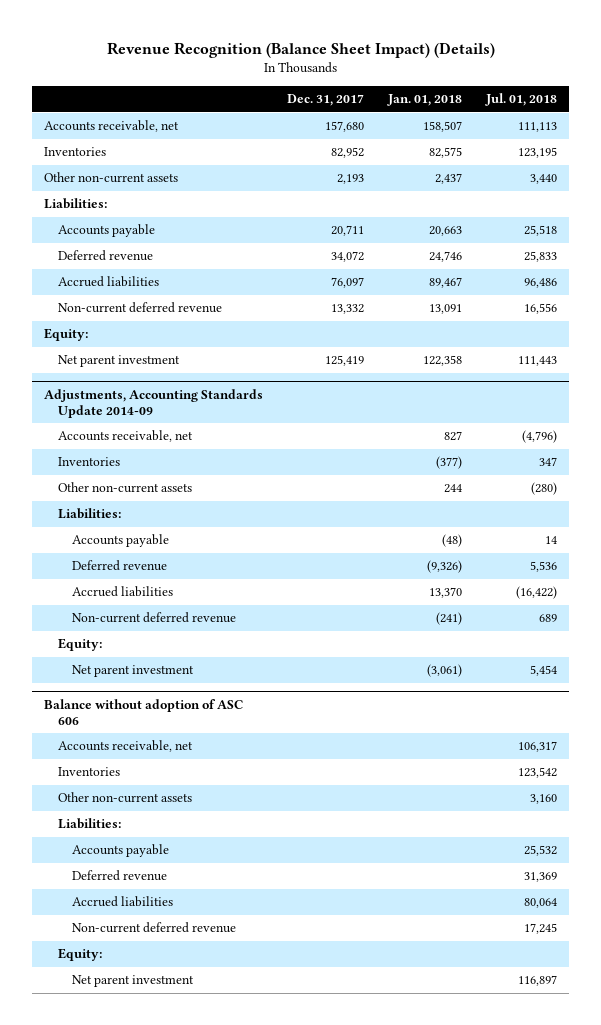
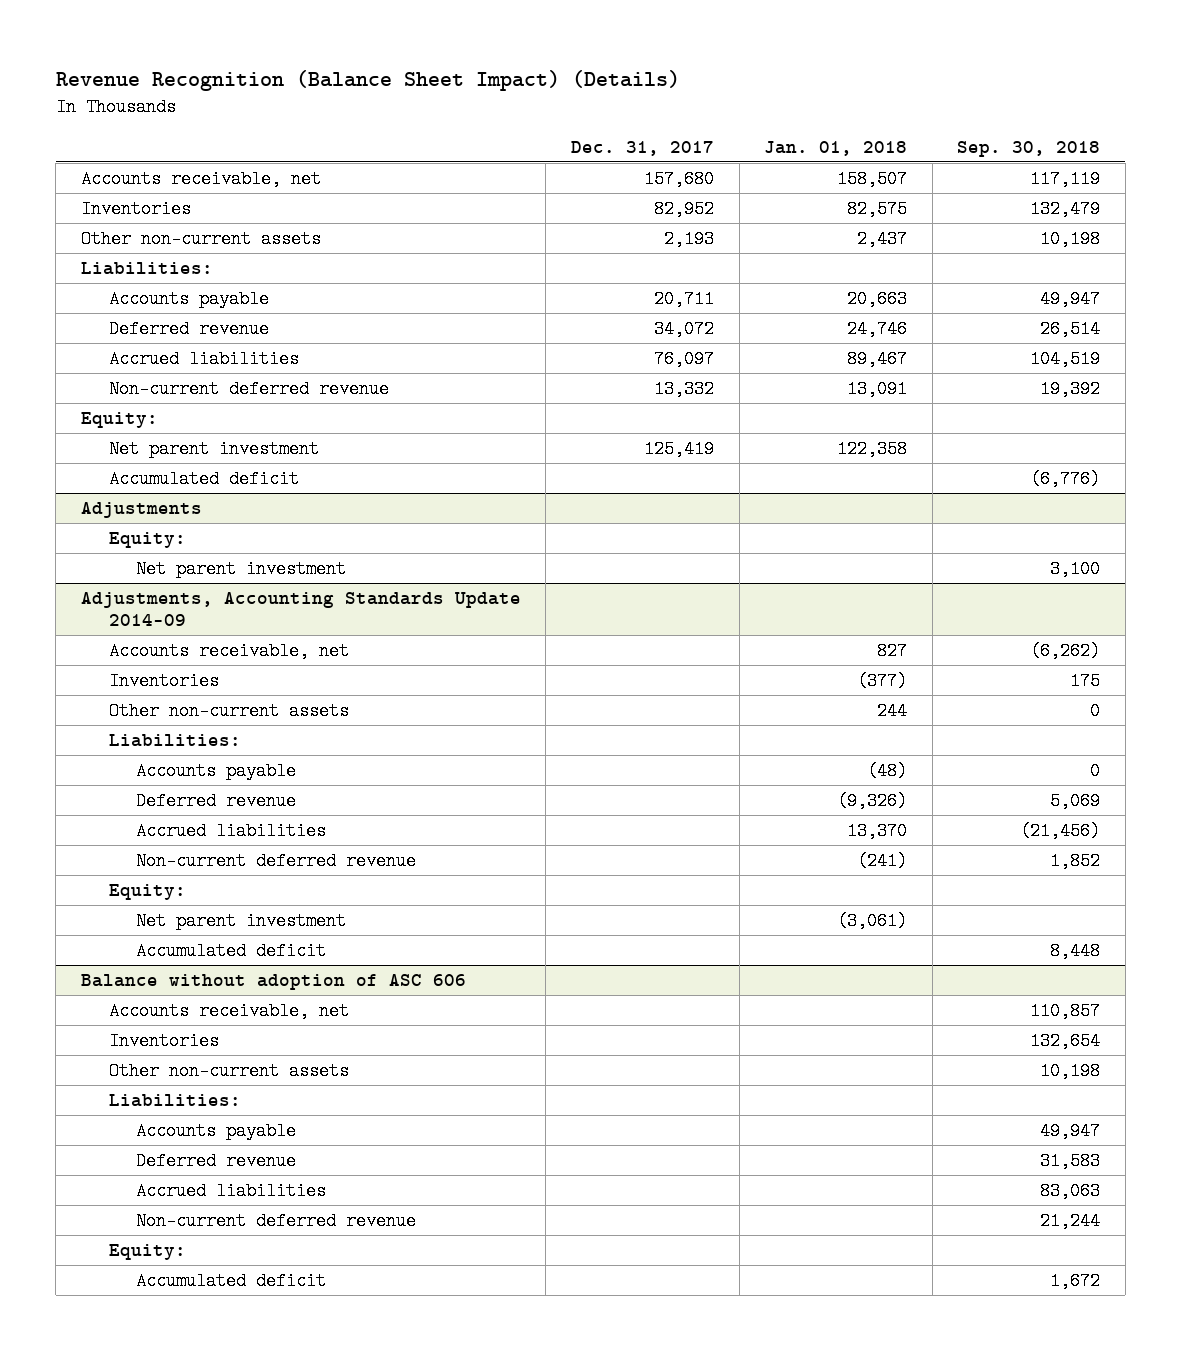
[484,93,557,107] Jul. 01, 2018 -> none
none -> [957,140,1101,157] Sep. 30, 2018
none -> [108,469,299,488] Accumulated deficit
none -> [80,501,202,518] Adjustments
none -> [108,531,186,548] Equity:
none -> [136,559,347,578] Net parent investment
none -> [136,941,327,960] Accumulated deficit
[72,975,195,988] Net parent investment -> [136,1271,327,1290] Accumulated deficit

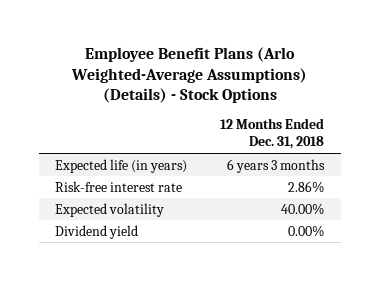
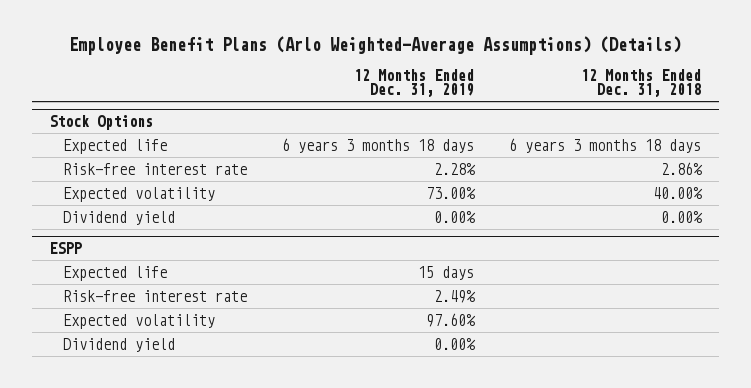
[70,47,307,104] Employee Benefit Plans (Arlo Weighted-Average Assumptions) (Details) - Stock Options -> [69,35,682,55] Employee Benefit Plans (Arlo Weighted-Average Assumptions) (Details)
none -> [354,68,475,97] 12 Months Ended Dec. 31, 2019
none -> [49,114,154,130] Stock Options
[55,158,188,173] Expected life (in years) -> [63,138,168,154] Expected life
[227,158,326,173] 6 years 3 months -> [509,137,702,153] 6 years 3 months 18 days
none -> [49,241,83,254] ESPP
none -> [63,265,168,281] Expected life
none -> [63,289,248,302] Risk-free interest rate
none -> [63,313,216,329] Expected volatility
none -> [63,337,176,352] Dividend yield

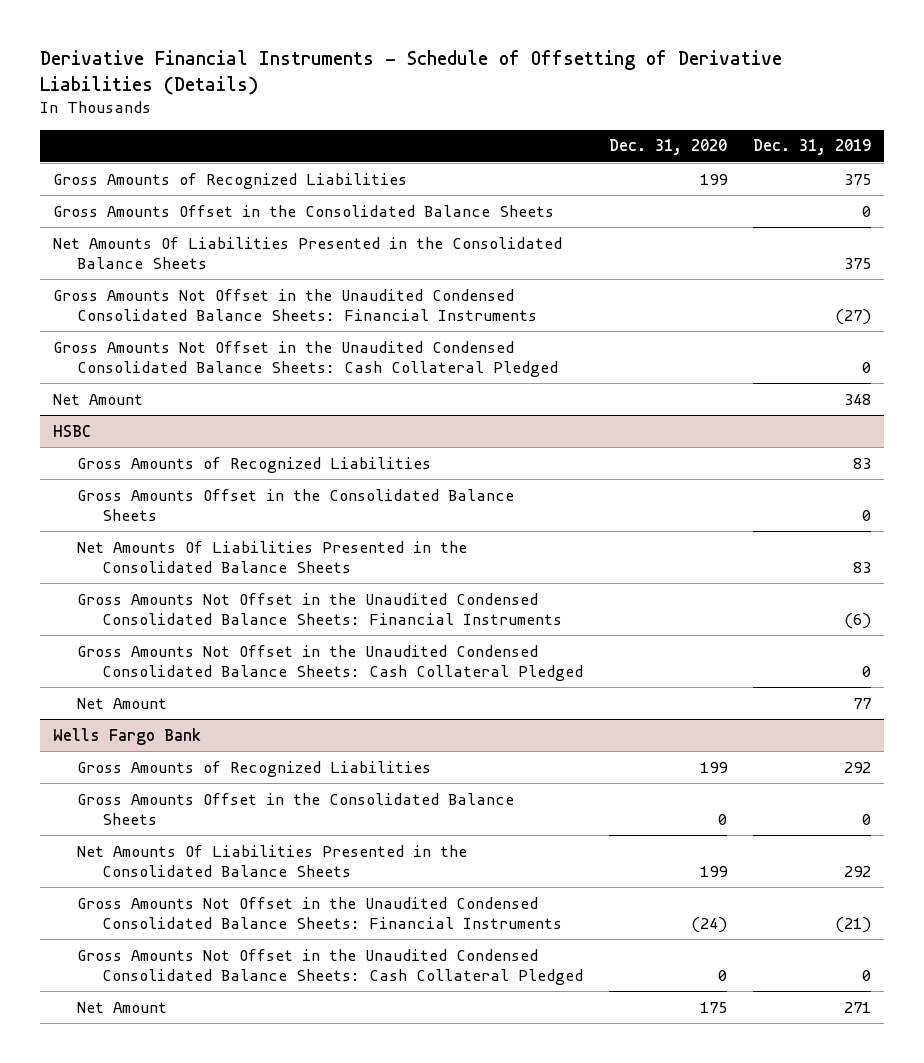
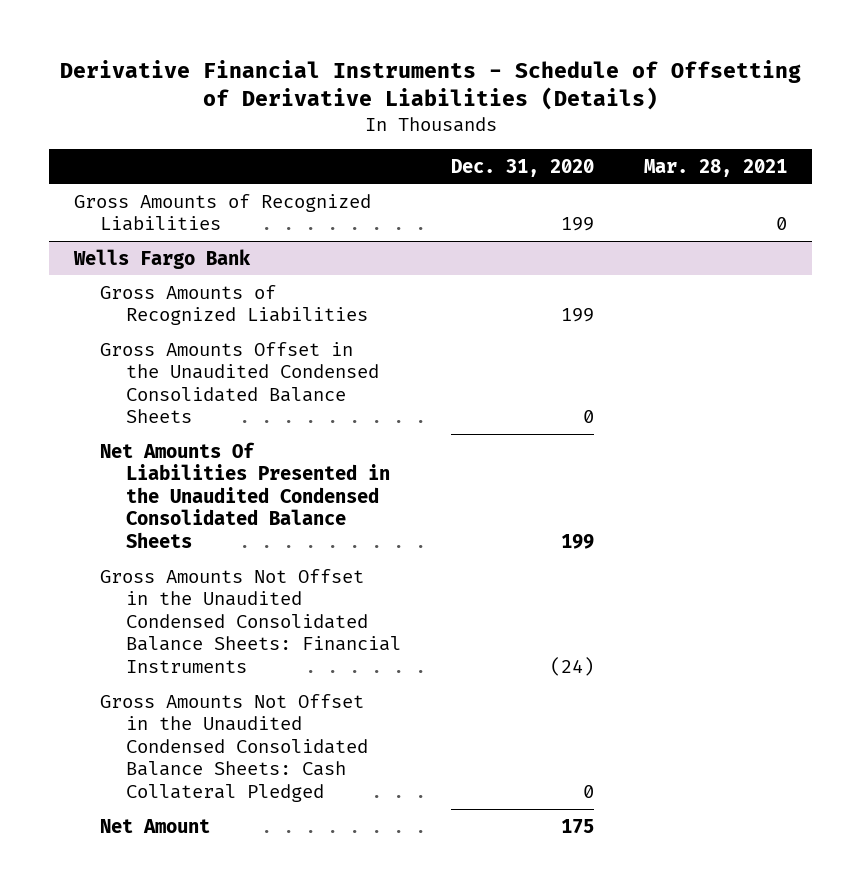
[753,139,872,156] Dec. 31, 2019 -> none
none -> [644,158,788,177] Mar. 28, 2021
[52,204,554,217] Gross Amounts Offset in the Consolidated Balance Sheets -> none
[52,236,562,269] Net Amounts Of Liabilities Presented in the Consolidated Balance Sheets -> none
[52,288,538,321] Gross Amounts Not Offset in the Unaudited Condensed Consolidated Balance Sheets: Financial Instruments -> none
[52,340,559,377] Gross Amounts Not Offset in the Unaudited Condensed Consolidated Balance Sheets: Cash Collateral Pledged -> none
[52,393,143,405] Net Amount -> none
[52,424,91,437] HSBC -> none
[77,456,432,473] Gross Amounts of Recognized Liabilities -> none
[77,488,515,521] Gross Amounts Offset in the Consolidated Balance Sheets -> none
[77,540,468,573] Net Amounts Of Liabilities Presented in the Consolidated Balance Sheets -> none
[77,592,562,625] Gross Amounts Not Offset in the Unaudited Condensed Consolidated Balance Sheets: Financial Instruments -> none
[77,644,583,681] Gross Amounts Not Offset in the Unaudited Condensed Consolidated Balance Sheets: Cash Collateral Pledged -> none
[77,697,168,709] Net Amount -> none
[77,792,515,825] Gross Amounts Offset in the Consolidated Balance Sheets -> [100,341,380,424] Gross Amounts Offset in the Unaudited Condensed Consolidated Balance Sheets
[77,844,468,877] Net Amounts Of Liabilities Presented in the Consolidated Balance Sheets -> [100,441,391,549] Net Amounts Of Liabilities Presented in the Unaudited Condensed Consolidated Balance Sheets

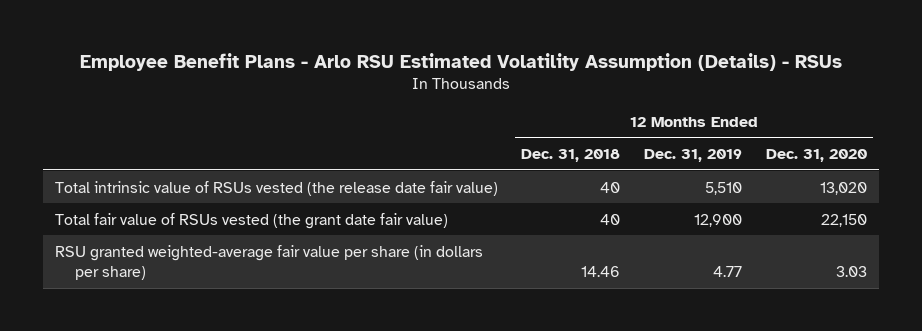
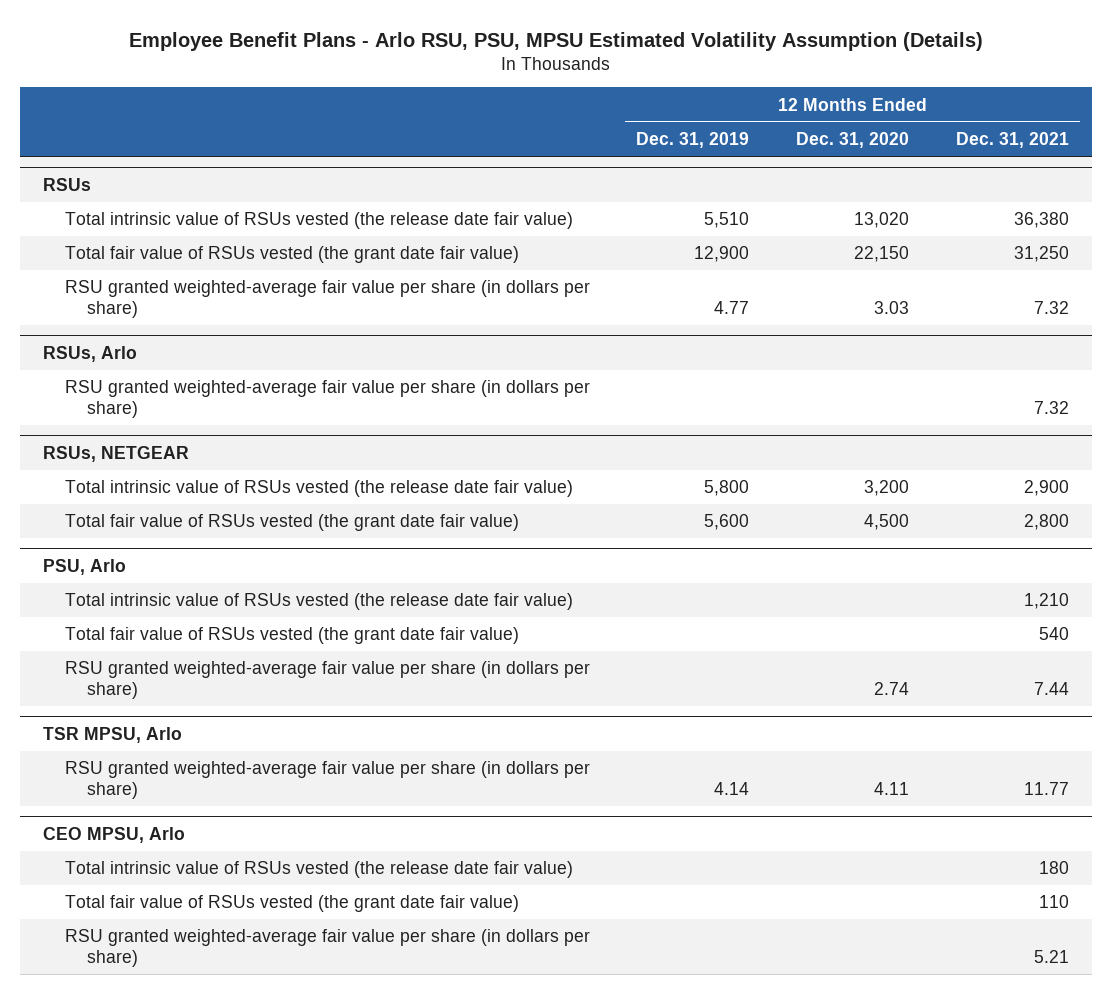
[79,52,842,71] Employee Benefit Plans - Arlo RSU Estimated Volatility Assumption (Details) - RSUs -> [128,31,983,51] Employee Benefit Plans - Arlo RSU, PSU, MPSU Estimated Volatility Assumption (Details)
[521,149,621,163] Dec. 31, 2018 -> none
none -> [955,131,1069,148] Dec. 31, 2021
none -> [42,177,91,191] RSUs
none -> [42,345,137,362] RSUs, Arlo
none -> [64,380,590,419] RSU granted weighted-average fair value per share (in dollars per share)
none -> [42,445,189,462] RSUs, NETGEAR
none -> [64,480,573,498] Total intrinsic value of RSUs vested (the release date fair value)
none -> [64,514,519,532] Total fair value of RSUs vested (the grant date fair value)
none -> [42,558,126,575] PSU, Arlo
none -> [64,593,573,611] Total intrinsic value of RSUs vested (the release date fair value)
none -> [64,627,519,645] Total fair value of RSUs vested (the grant date fair value)
none -> [64,661,590,700] RSU granted weighted-average fair value per share (in dollars per share)
none -> [42,726,182,743] TSR MPSU, Arlo
none -> [64,761,590,800] RSU granted weighted-average fair value per share (in dollars per share)
none -> [42,826,185,843] CEO MPSU, Arlo
none -> [64,861,573,879] Total intrinsic value of RSUs vested (the release date fair value)
none -> [64,895,519,913] Total fair value of RSUs vested (the grant date fair value)
none -> [64,929,590,968] RSU granted weighted-average fair value per share (in dollars per share)

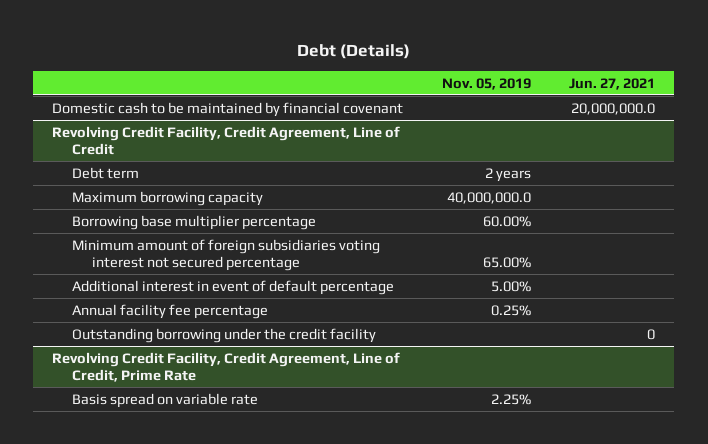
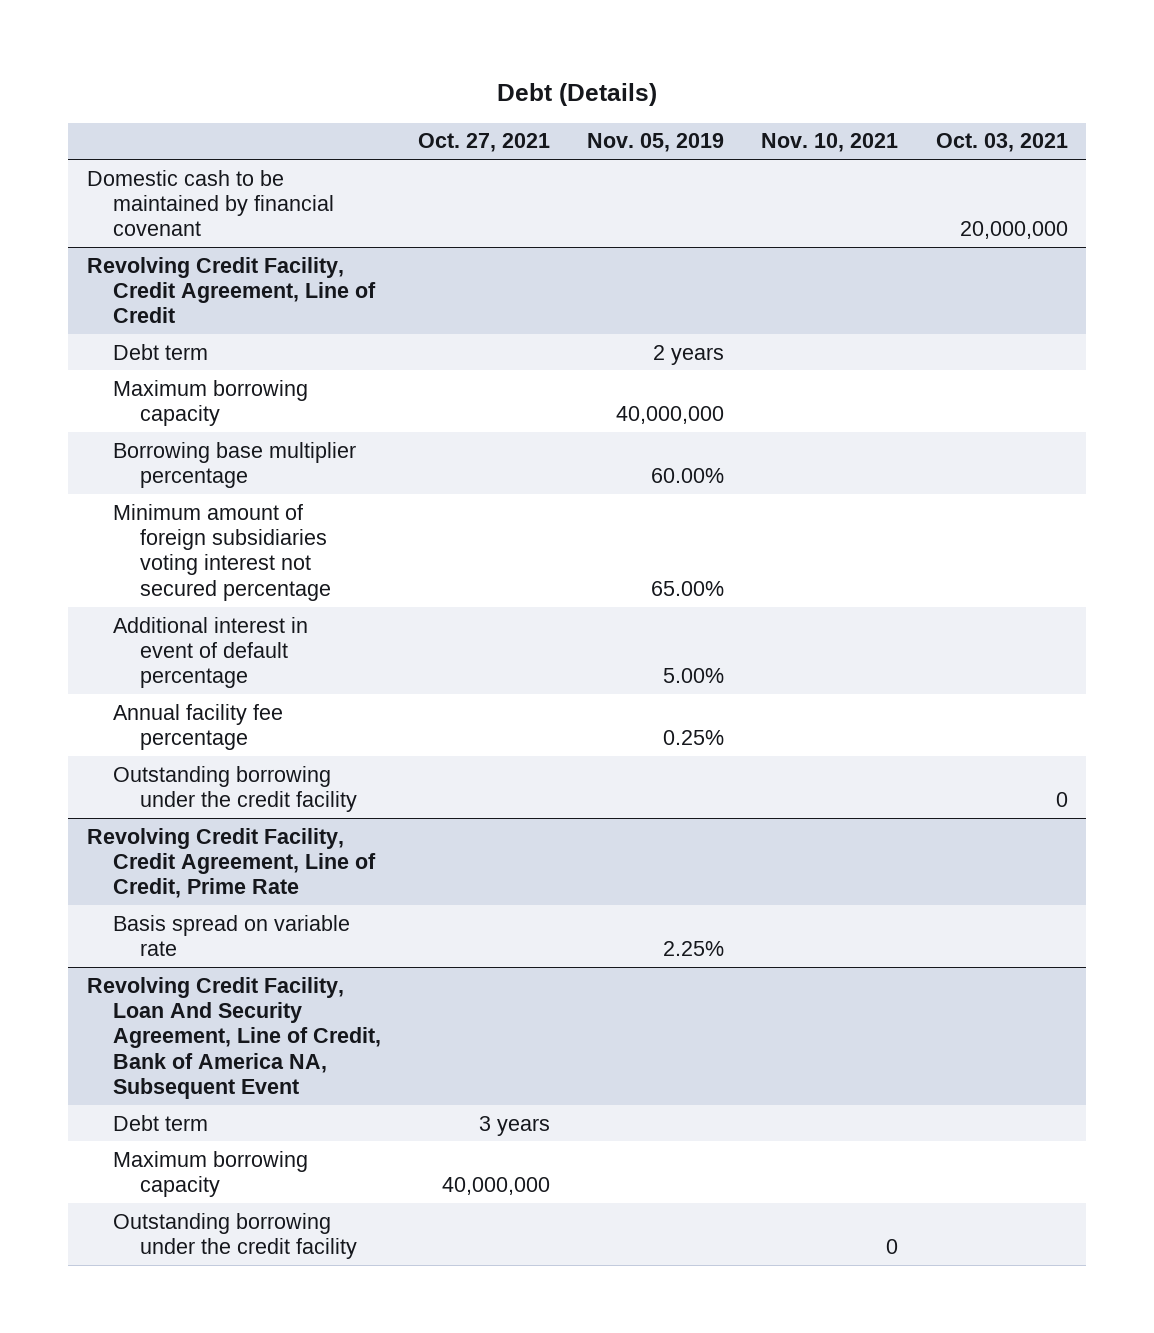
[569,77,656,90] Jun. 27, 2021 -> none
none -> [418,133,551,153] Oct. 27, 2021
none -> [761,133,899,153] Nov. 10, 2021
none -> [935,133,1068,153] Oct. 03, 2021
[446,191,531,204] 40,000,000.0 -> [616,406,725,425] 40,000,000
none -> [86,976,382,1100] Revolving Credit Facility, Loan And Security Agreement, Line of Credit, Bank of America NA, Subsequent Event
none -> [113,1114,209,1131] Debt term
none -> [113,1150,309,1198] Maximum borrowing capacity
none -> [113,1212,357,1260] Outstanding borrowing under the credit facility

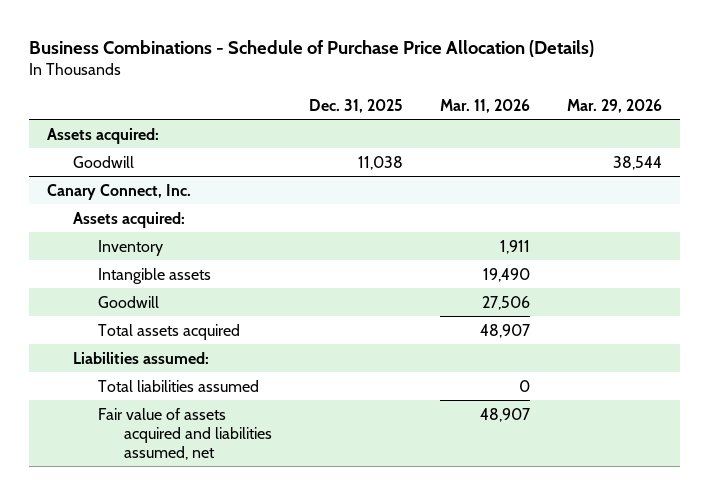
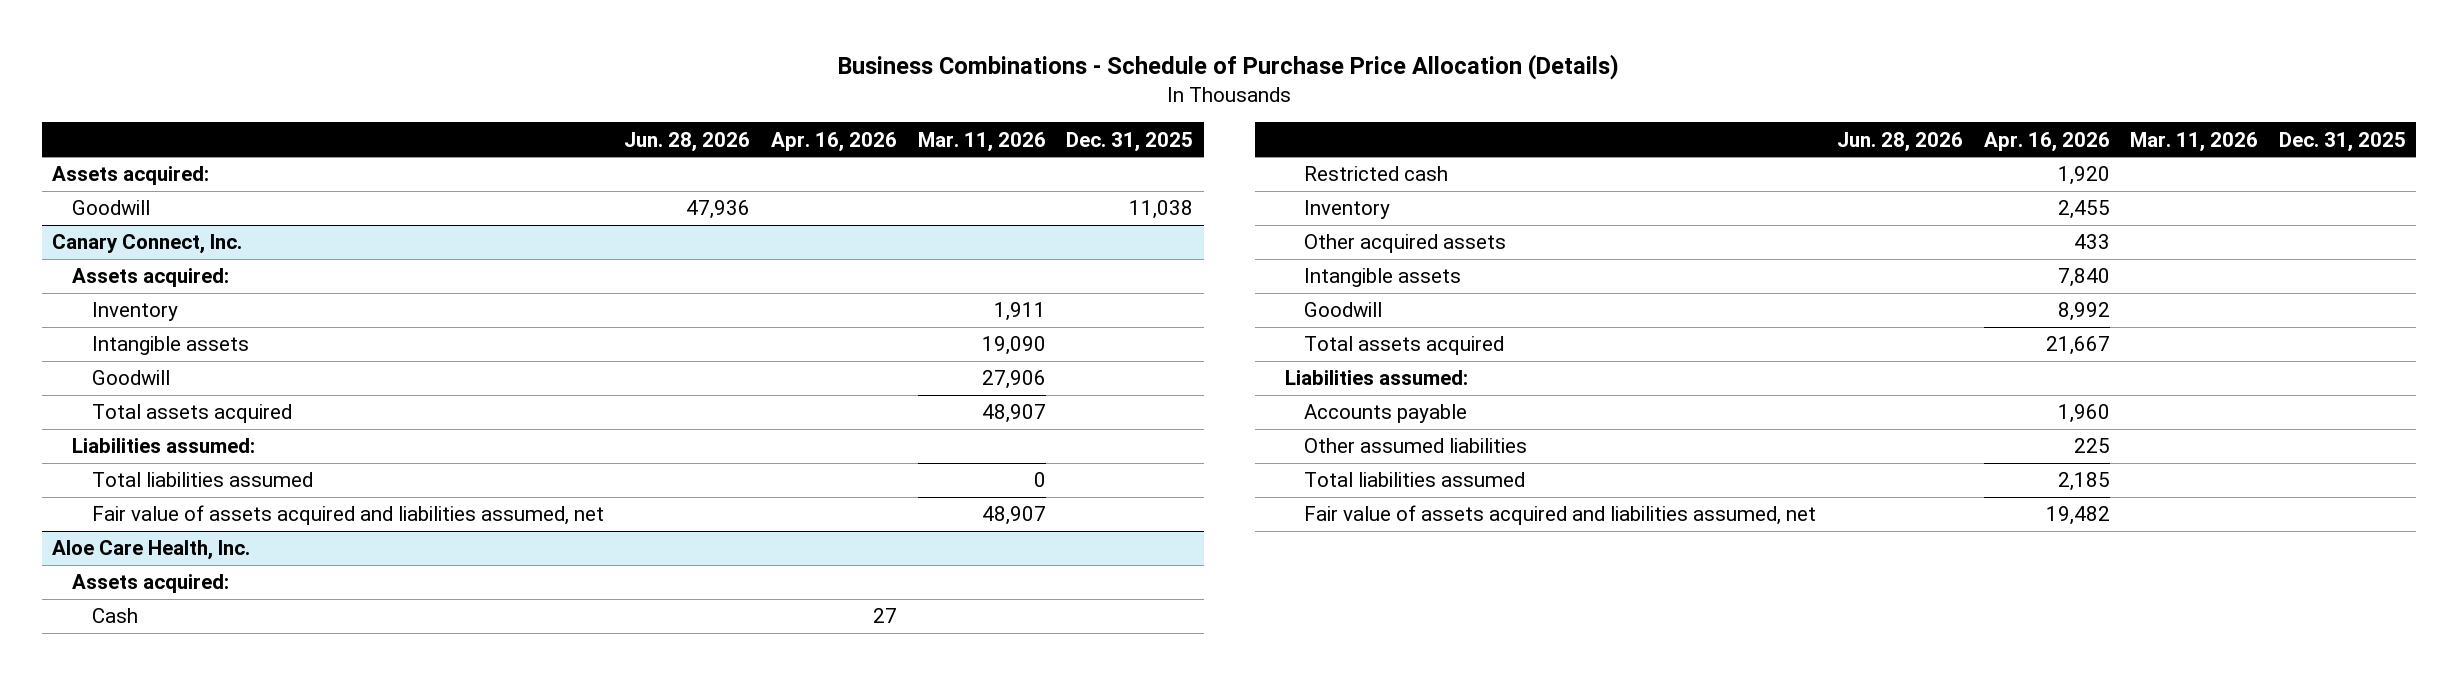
[566,98,662,113] Mar. 29, 2026 -> none
none -> [624,131,751,152] Jun. 28, 2026
none -> [770,131,897,152] Apr. 16, 2026
[482,267,530,282] 19,490 -> [981,336,1046,356] 19,090
[481,295,530,310] 27,506 -> [981,370,1046,390] 27,906
none -> [52,540,251,561] Aloe Care Health, Inc.
none -> [71,574,229,594] Assets acquired:
none -> [91,608,138,624] Cash
none -> [1304,166,1449,182] Restricted cash
none -> [1304,200,1391,220] Inventory
none -> [1304,234,1507,254] Other acquired assets
none -> [1304,268,1462,288] Intangible assets
none -> [1304,302,1383,318] Goodwill
none -> [1304,336,1505,356] Total assets acquired
none -> [1284,370,1468,386] Liabilities assumed:
none -> [1304,404,1468,424] Accounts payable
none -> [1304,438,1528,454] Other assumed liabilities
none -> [1304,472,1526,488] Total liabilities assumed
none -> [1304,505,1817,526] Fair value of assets acquired and liabilities assumed, net

